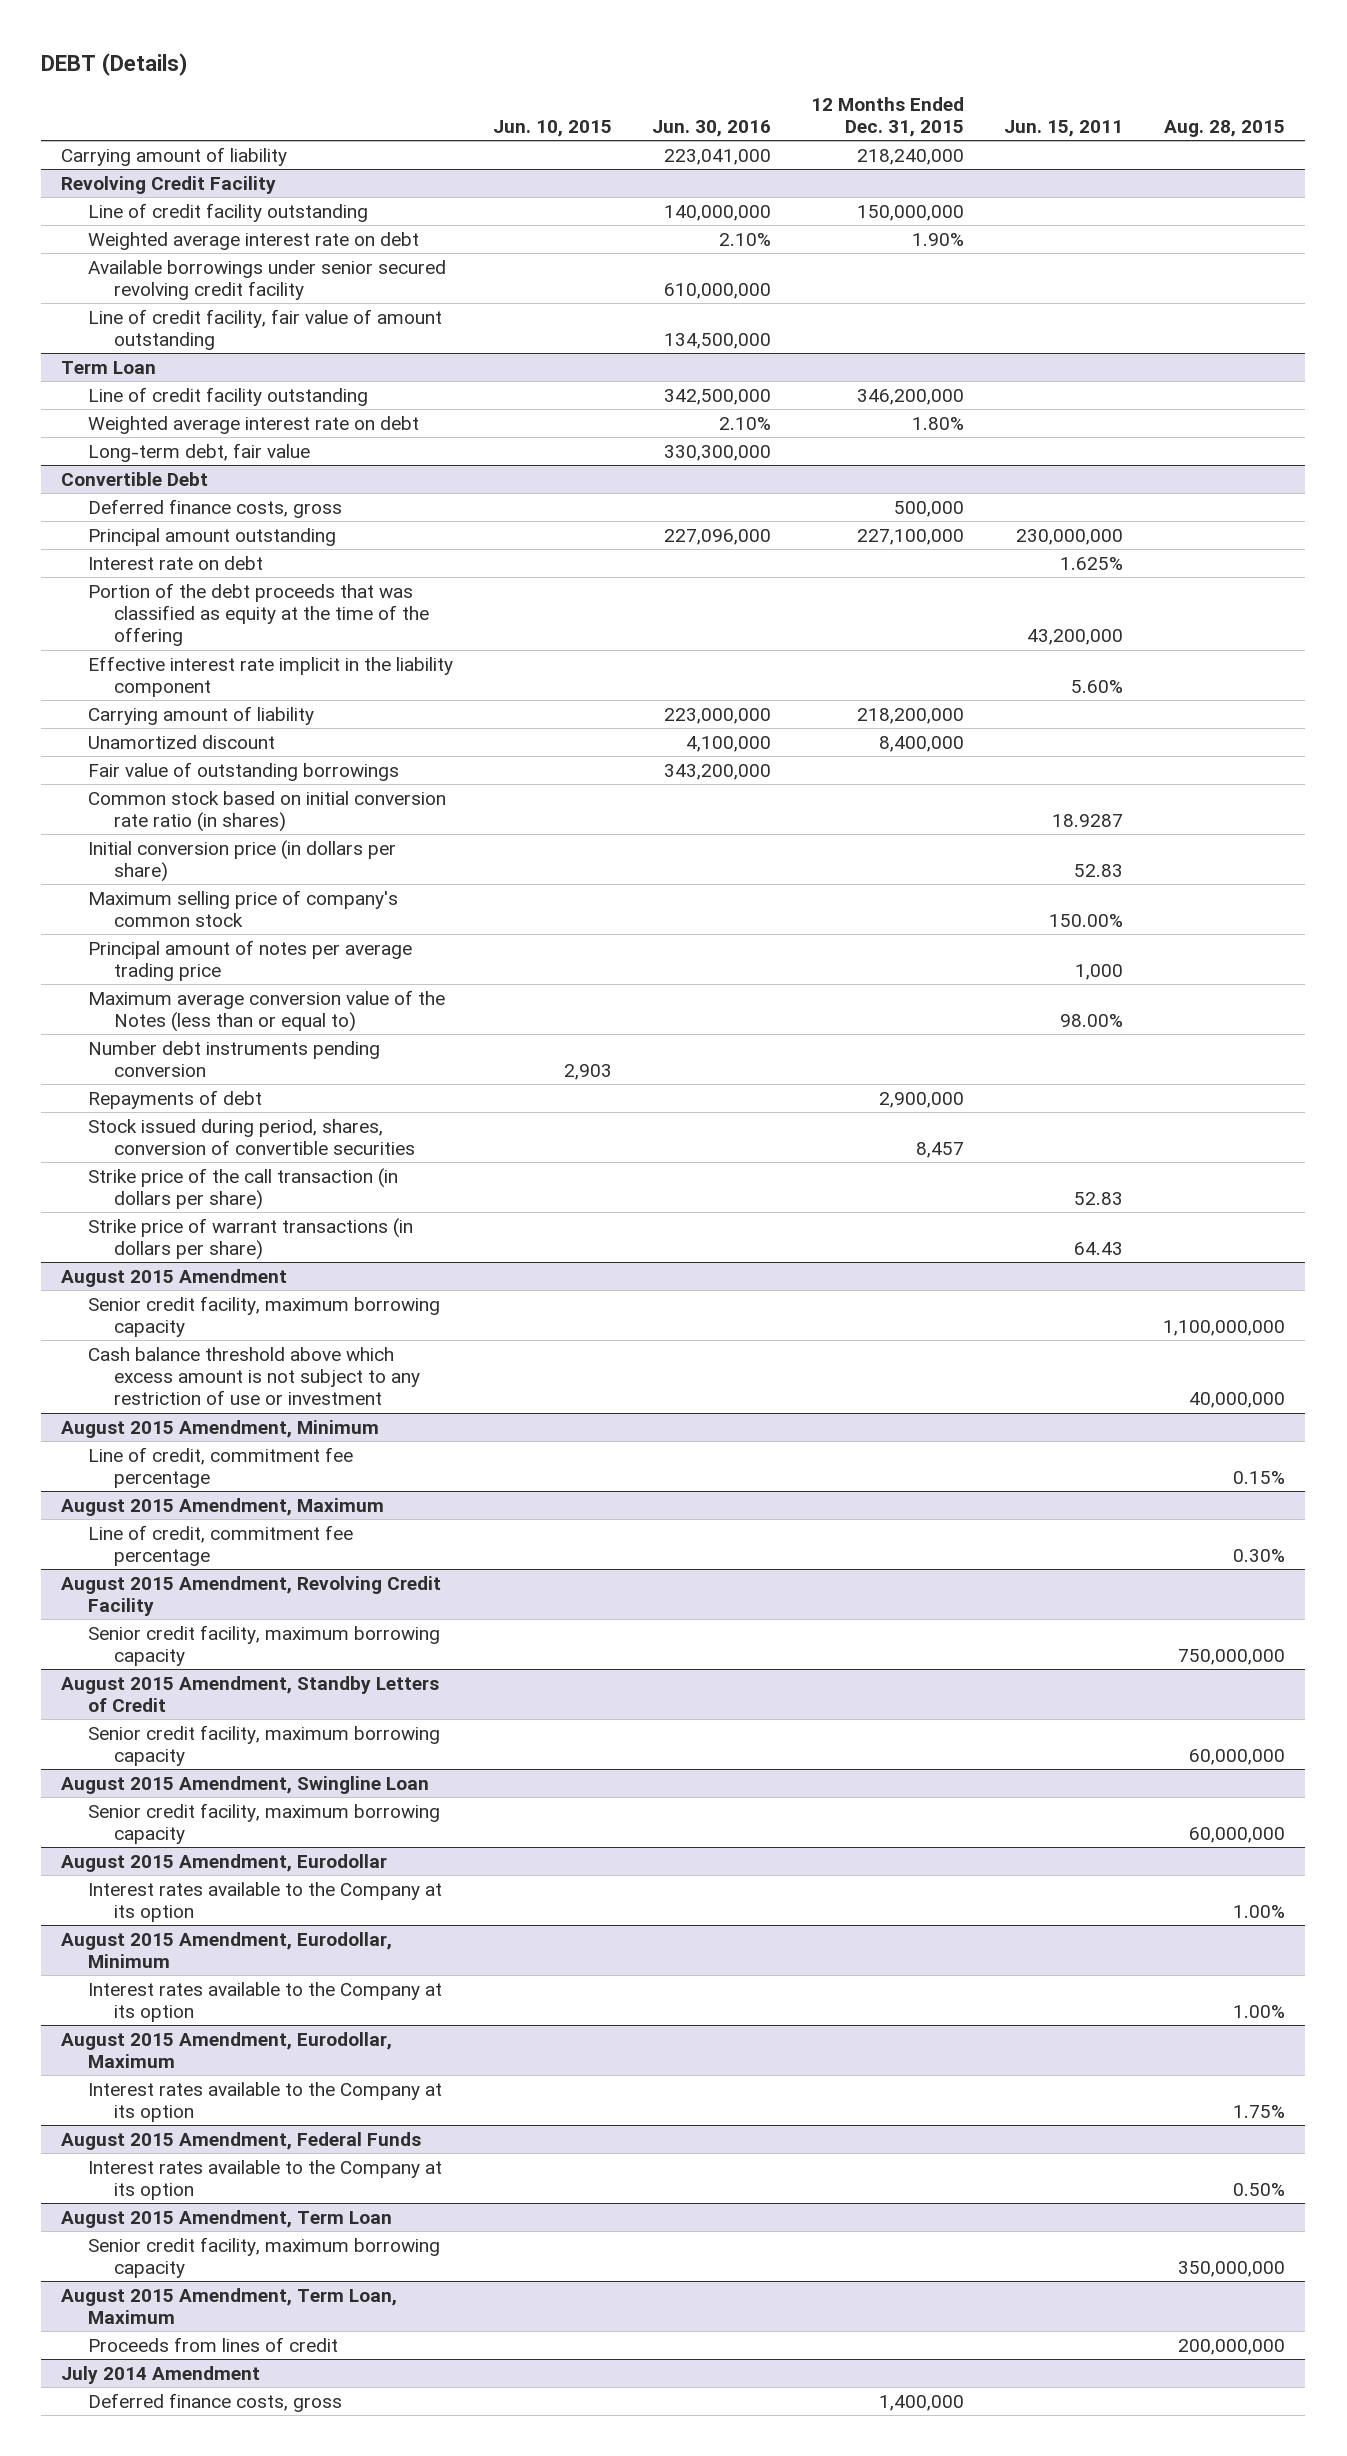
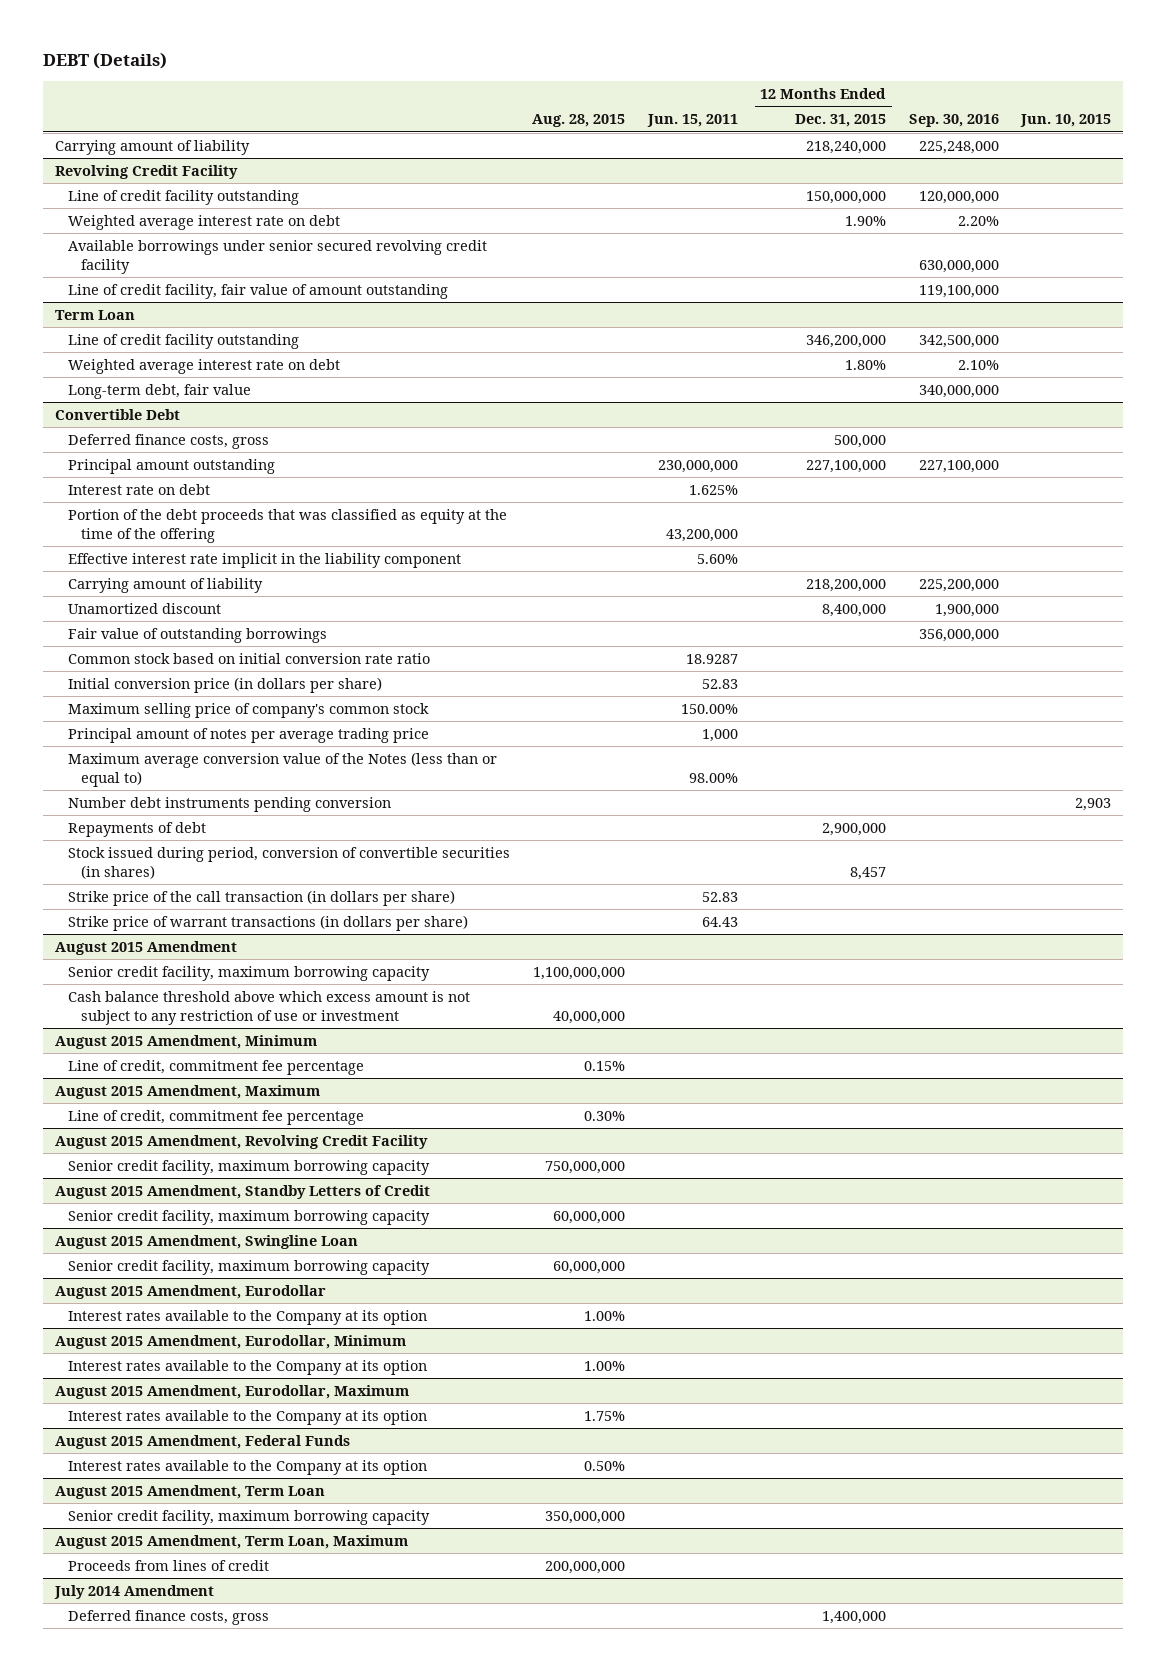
[652,120,772,138] Jun. 30, 2016 -> none
none -> [908,114,999,128] Sep. 30, 2016
[87,790,446,833] Common stock based on initial conversion rate ratio (in shares) -> [67,653,430,665] Common stock based on initial conversion rate ratio
[87,1118,416,1156] Stock issued during period, shares, conversion of convertible securities -> [67,847,510,879] Stock issued during period, conversion of convertible securities (in shares)

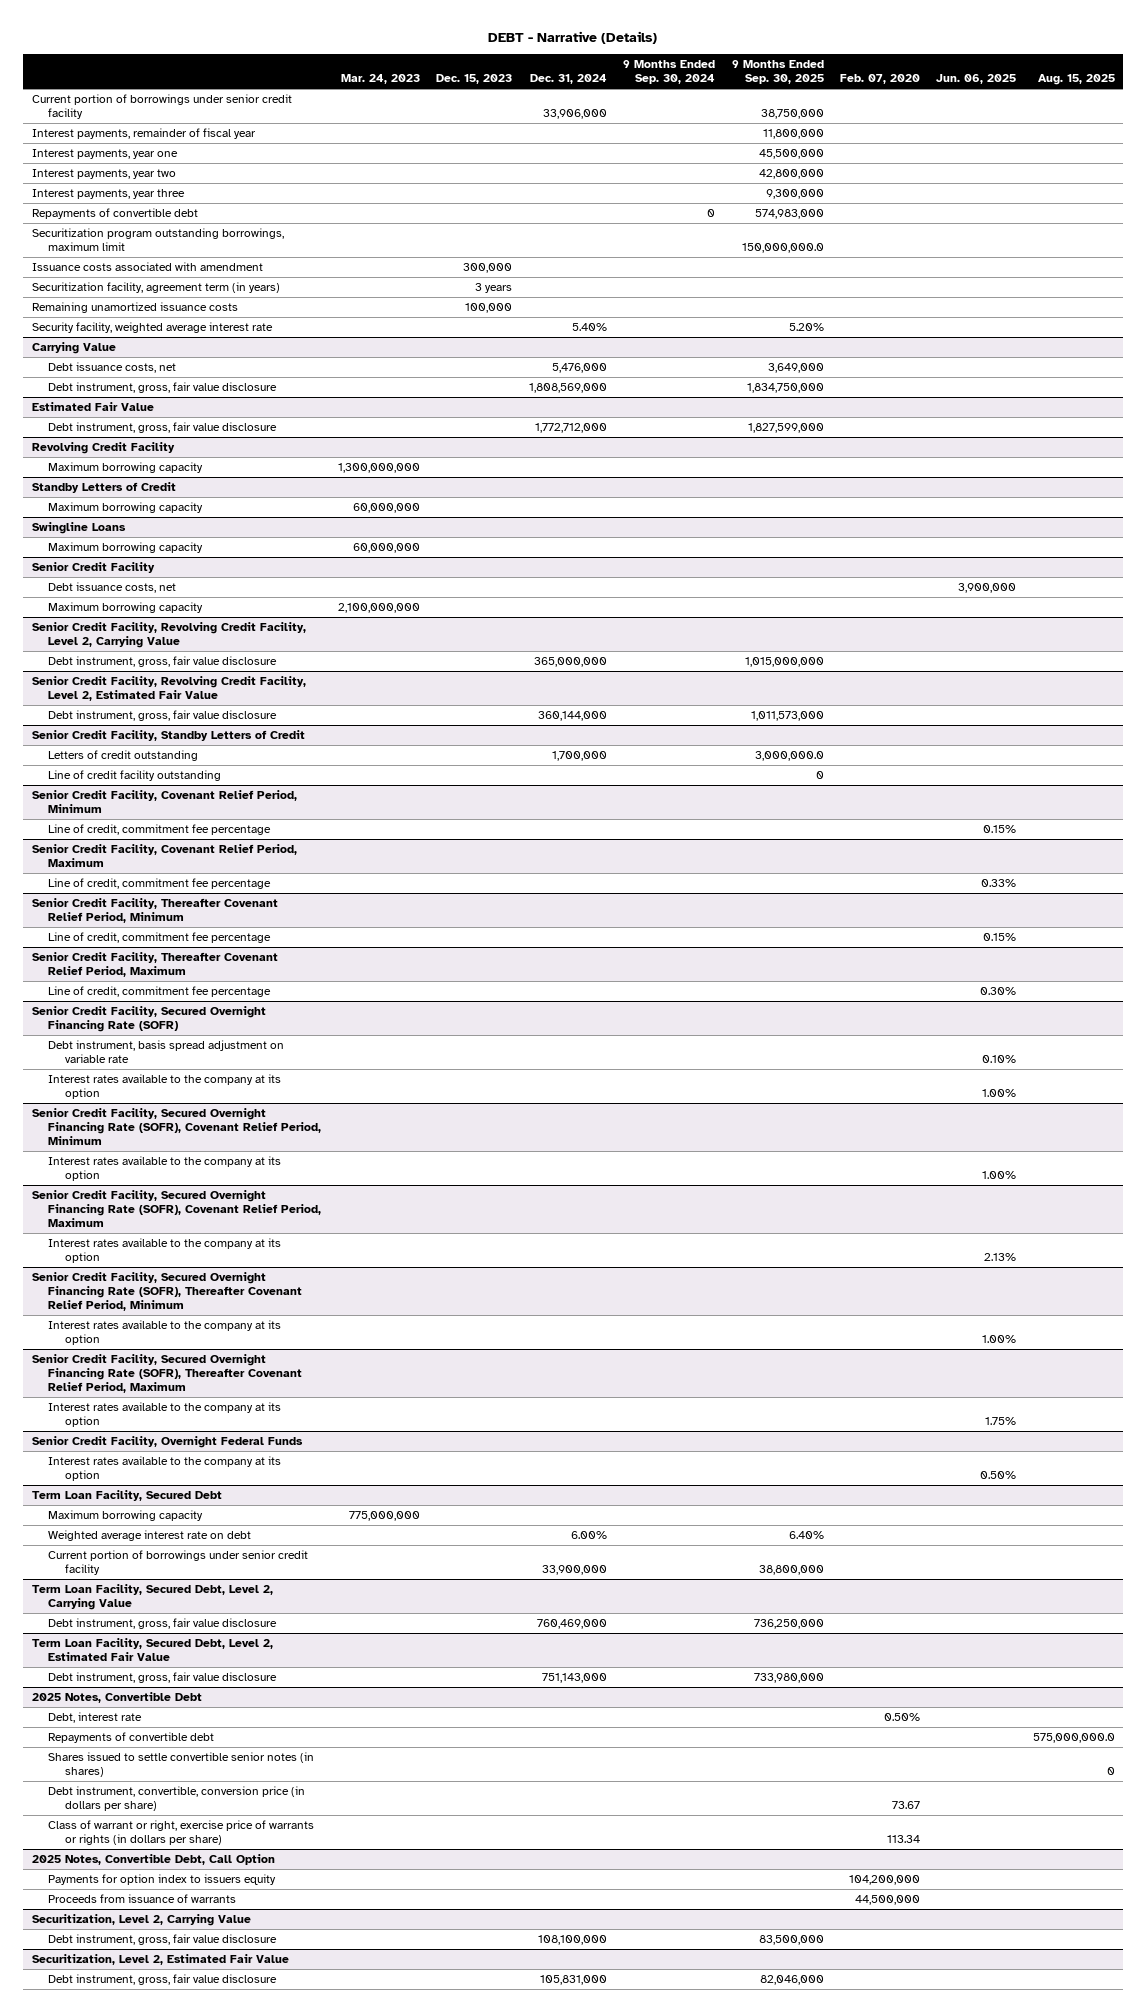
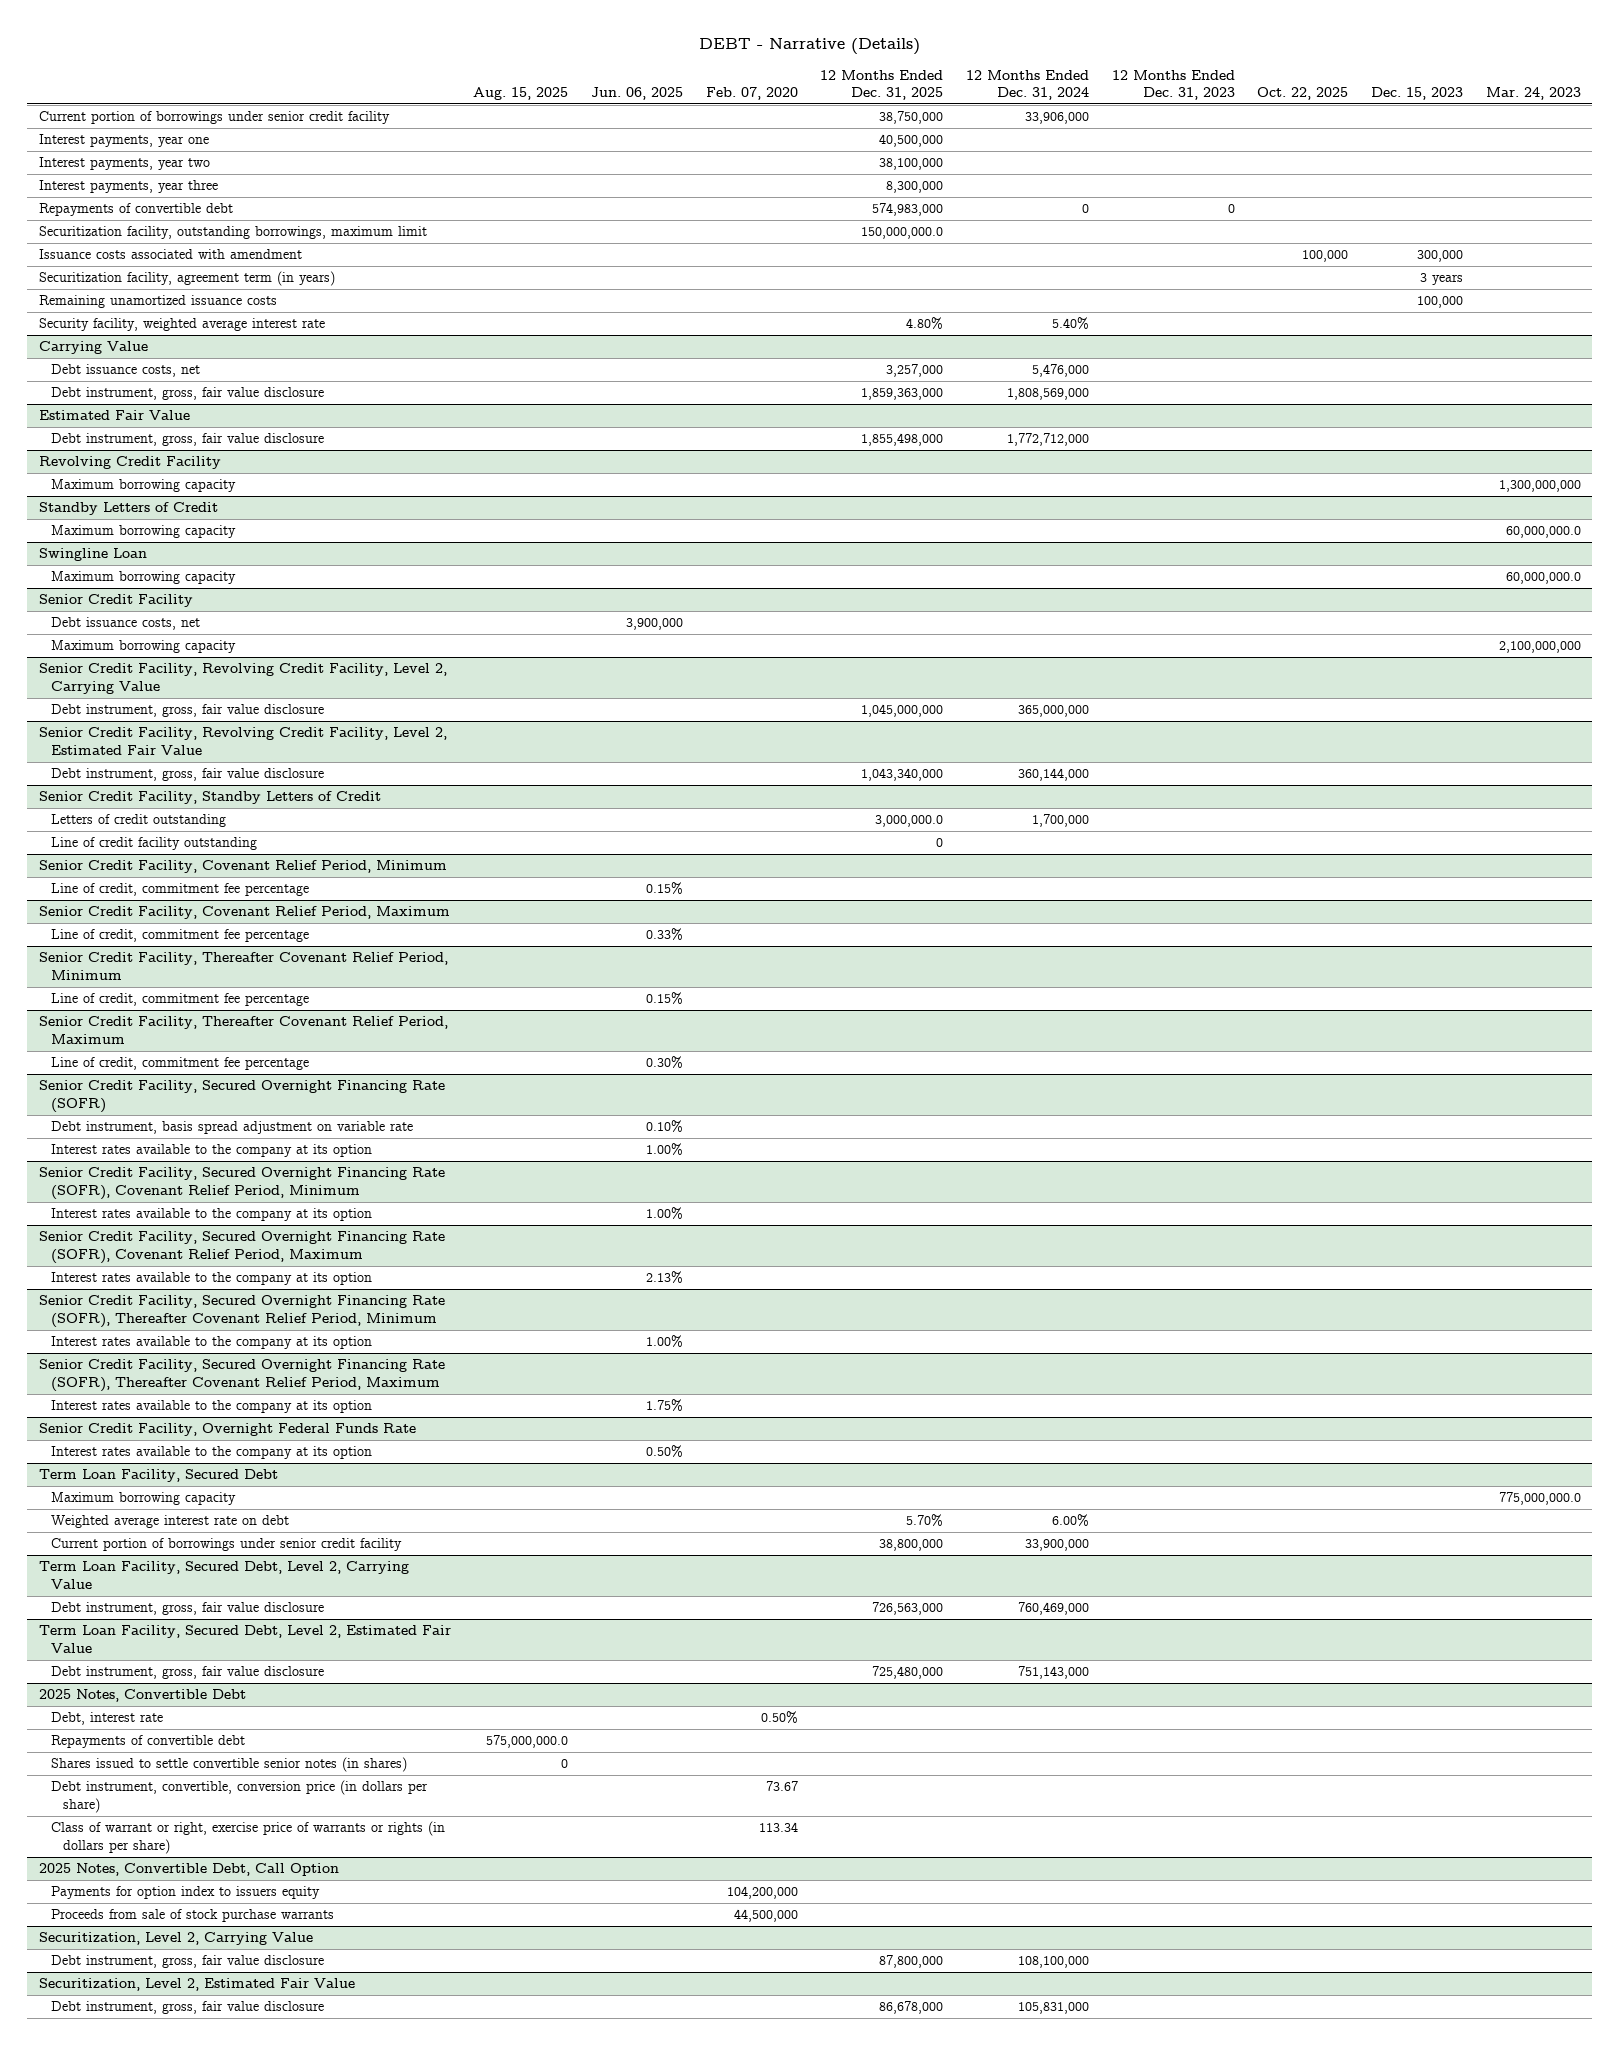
[529,74,607,85] Dec. 31, 2024 -> none
[623,60,716,85] 9 Months Ended Sep. 30, 2024 -> none
[731,60,824,85] 9 Months Ended Sep. 30, 2025 -> none
none -> [820,69,944,101] 12 Months Ended Dec. 31, 2025
none -> [966,69,1090,101] 12 Months Ended Dec. 31, 2024
none -> [1111,69,1235,101] 12 Months Ended Dec. 31, 2023
none -> [1257,87,1349,101] Oct. 22, 2025
[31,128,256,140] Interest payments, remainder of fiscal year -> none
[31,228,284,252] Securitization program outstanding borrowings, maximum limit -> [38,226,427,240] Securitization facility, outstanding borrowings, maximum limit
[352,503,420,514] 60,000,000 -> [1505,526,1581,539] 60,000,000.0
[31,522,126,535] Swingline Loans -> [38,548,147,562] Swingline Loan
[352,543,420,554] 60,000,000 -> [1505,572,1581,585] 60,000,000.0
[31,1436,303,1449] Senior Credit Facility, Overnight Federal Funds -> [38,1423,416,1437] Senior Credit Facility, Overnight Federal Funds Rate
[348,1511,420,1522] 775,000,000 -> [1498,1492,1581,1506] 775,000,000.0
[48,1894,237,1904] Proceeds from issuance of warrants -> [50,1909,334,1923] Proceeds from sale of stock purchase warrants

